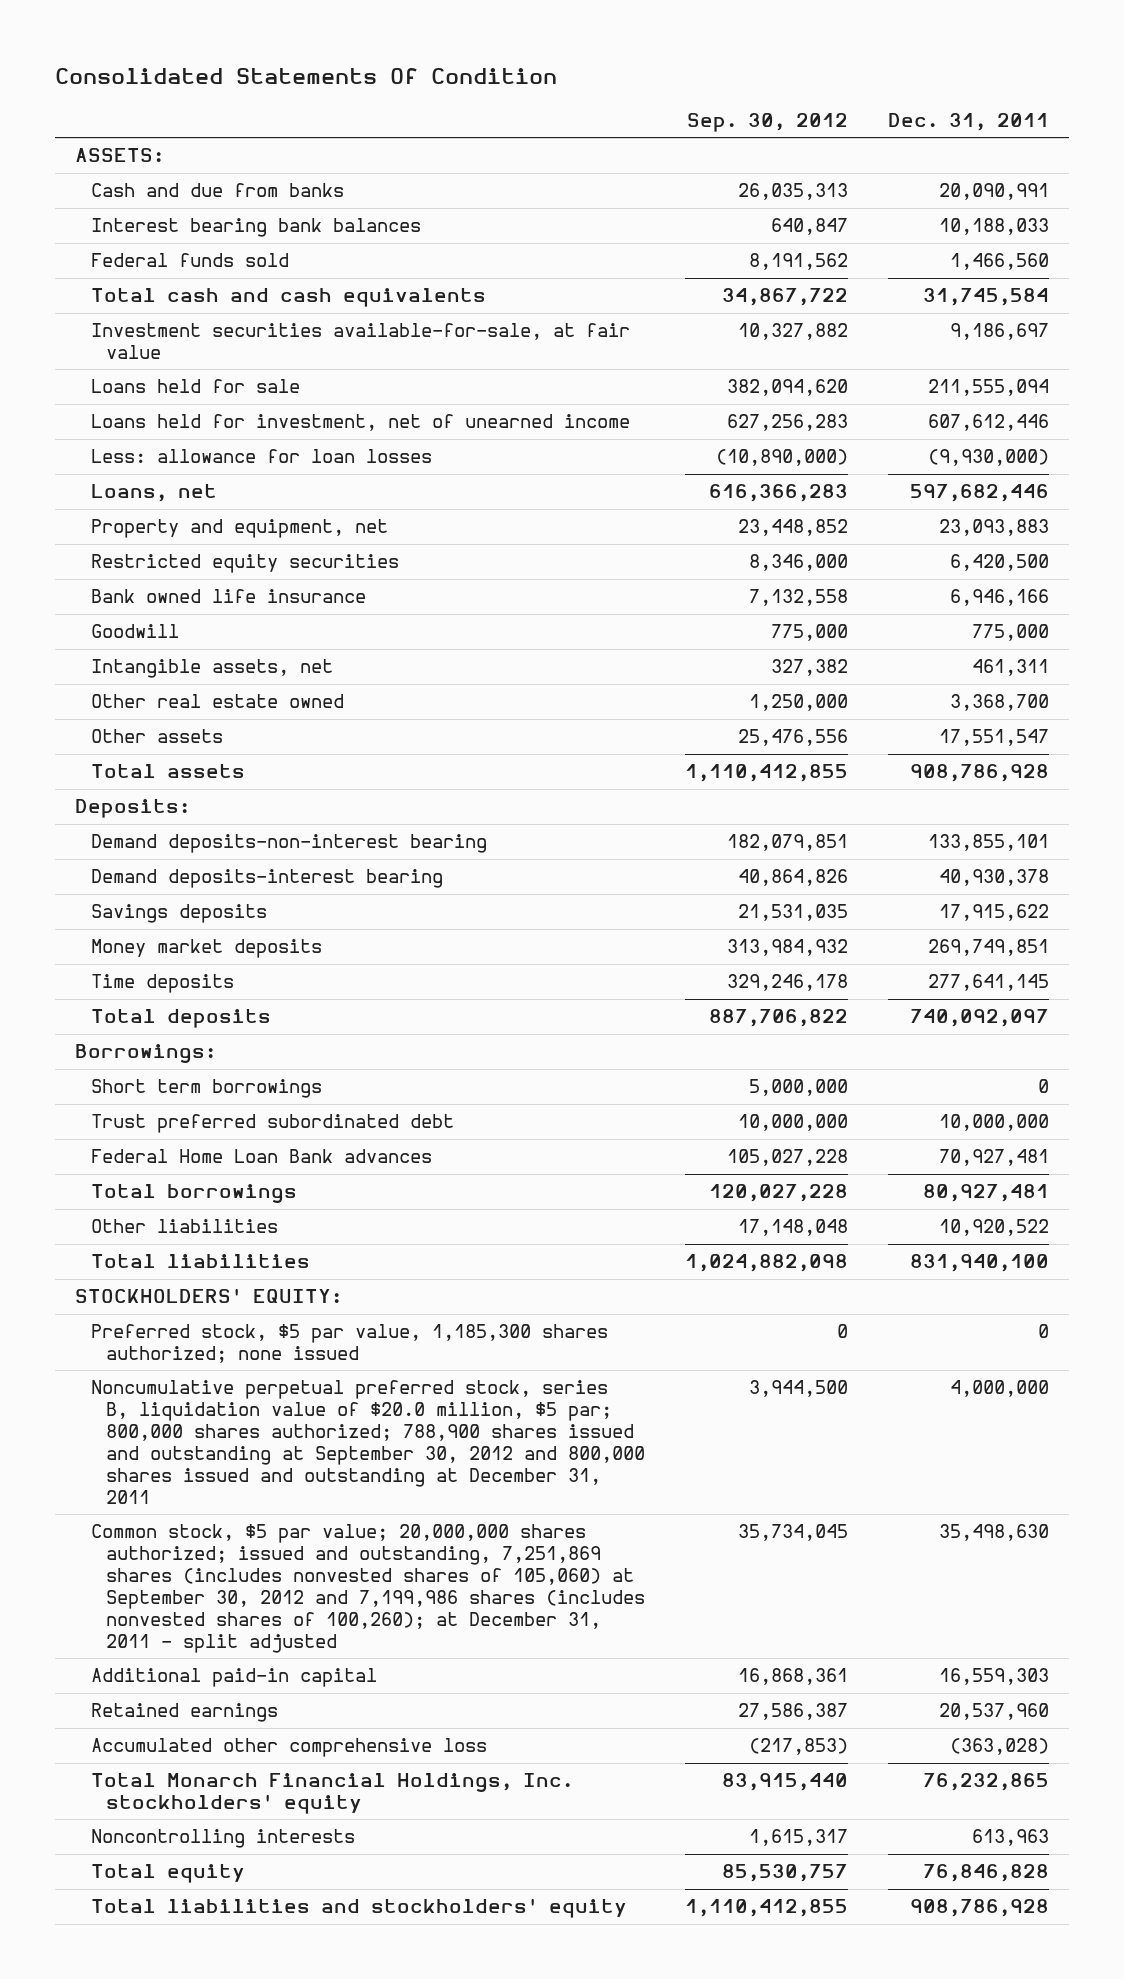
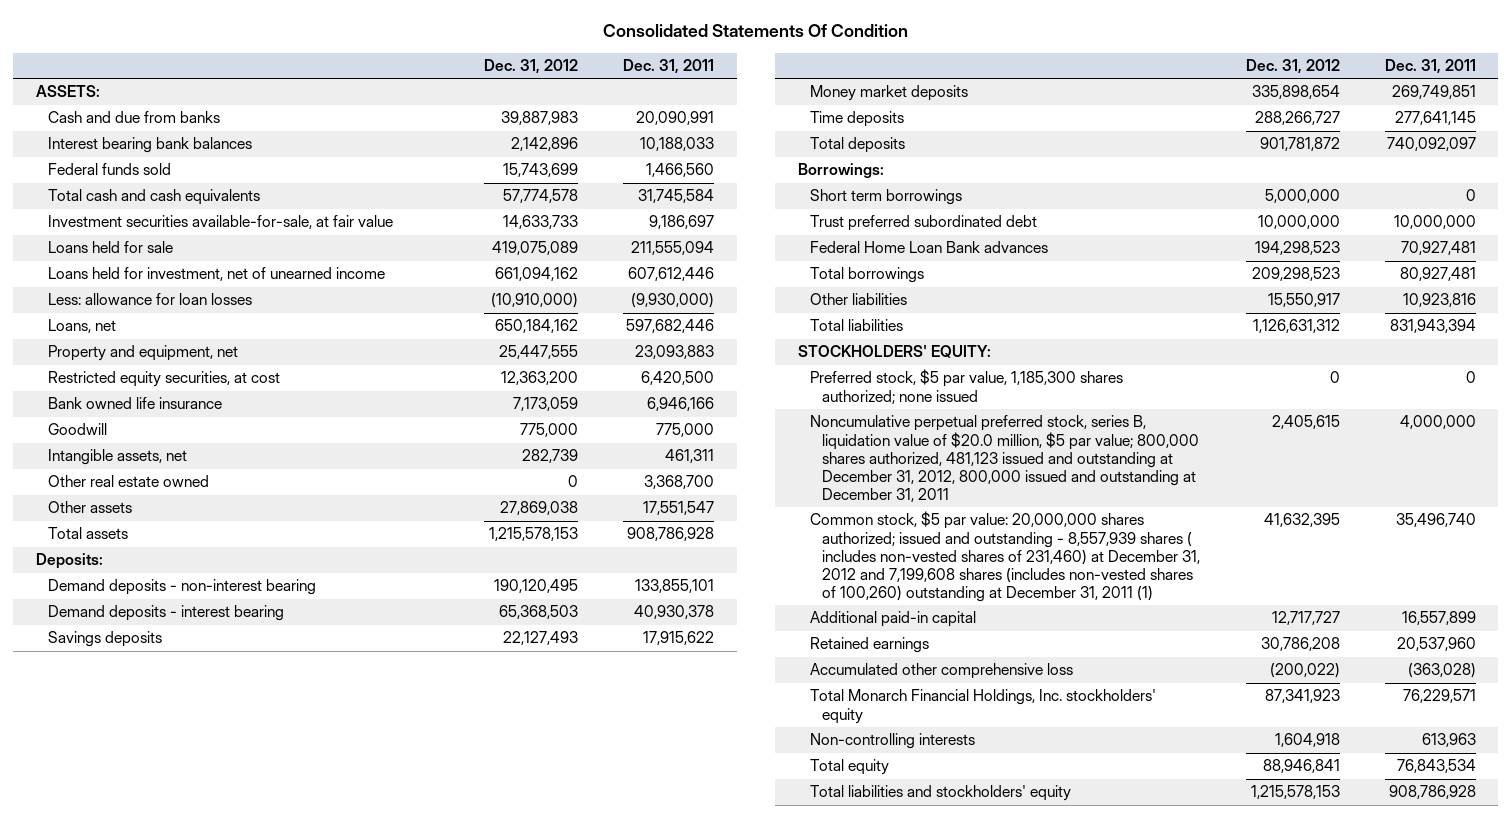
[687,112,849,132] Sep. 30, 2012 -> none
none -> [483,59,578,75] Dec. 31, 2012
[90,554,399,574] Restricted equity securities -> [48,371,281,388] Restricted equity securities, at cost
[90,834,487,854] Demand deposits-non-interest bearing -> [48,579,317,596] Demand deposits - non-interest bearing
[90,869,443,889] Demand deposits-interest bearing -> [48,605,285,622] Demand deposits - interest bearing
[939,1219,1050,1237] 10,920,522 -> [1402,293,1476,308] 10,923,816
[910,1254,1050,1273] 831,940,100 -> [1389,319,1476,334] 831,943,394
[90,1380,646,1504] Noncumulative perpetual preferred stock, series B, liquidation value of $20.0 million, $5 par; 800,000 shares authorized; 788,900 shares issued and outstanding at September 30, 2012 and 800,000 shares issued and outstanding at December 31, 2011 -> [810,415,1200,502] Noncumulative perpetual preferred stock, series B, liquidation value of $20.0 million, $5 par value; 800,000 shares authorized, 481,123 issued and outstanding at December 31, 2012, 800,000 issued and outstanding at December 31, 2011
[90,1524,646,1653] Common stock, $5 par value; 20,000,000 shares authorized; issued and outstanding, 7,251,869 shares (includes nonvested shares of 105,060) at September 30, 2012 and 7,199,986 shares (includes nonvested shares of 100,260); at December 31, 2011 - split adjusted -> [810,511,1201,602] Common stock, $5 par value: 20,000,000 shares authorized; issued and outstanding - 8,557,939 shares ( includes non-vested shares of 231,460) at December 31, 2012 and 7,199,608 shares (includes non-vested shares of 100,260) outstanding at December 31, 2011 (1)
[939,1524,1050,1542] 35,498,630 -> [1395,513,1476,528] 35,496,740
[939,1668,1050,1686] 16,559,303 -> [1401,611,1476,626] 16,557,899
[923,1773,1050,1792] 76,232,865 -> [1402,689,1476,704] 76,229,571
[90,1829,355,1849] Noncontrolling interests -> [810,733,976,750] Non-controlling interests
[923,1864,1050,1883] 76,846,828 -> [1396,759,1476,774] 76,843,534

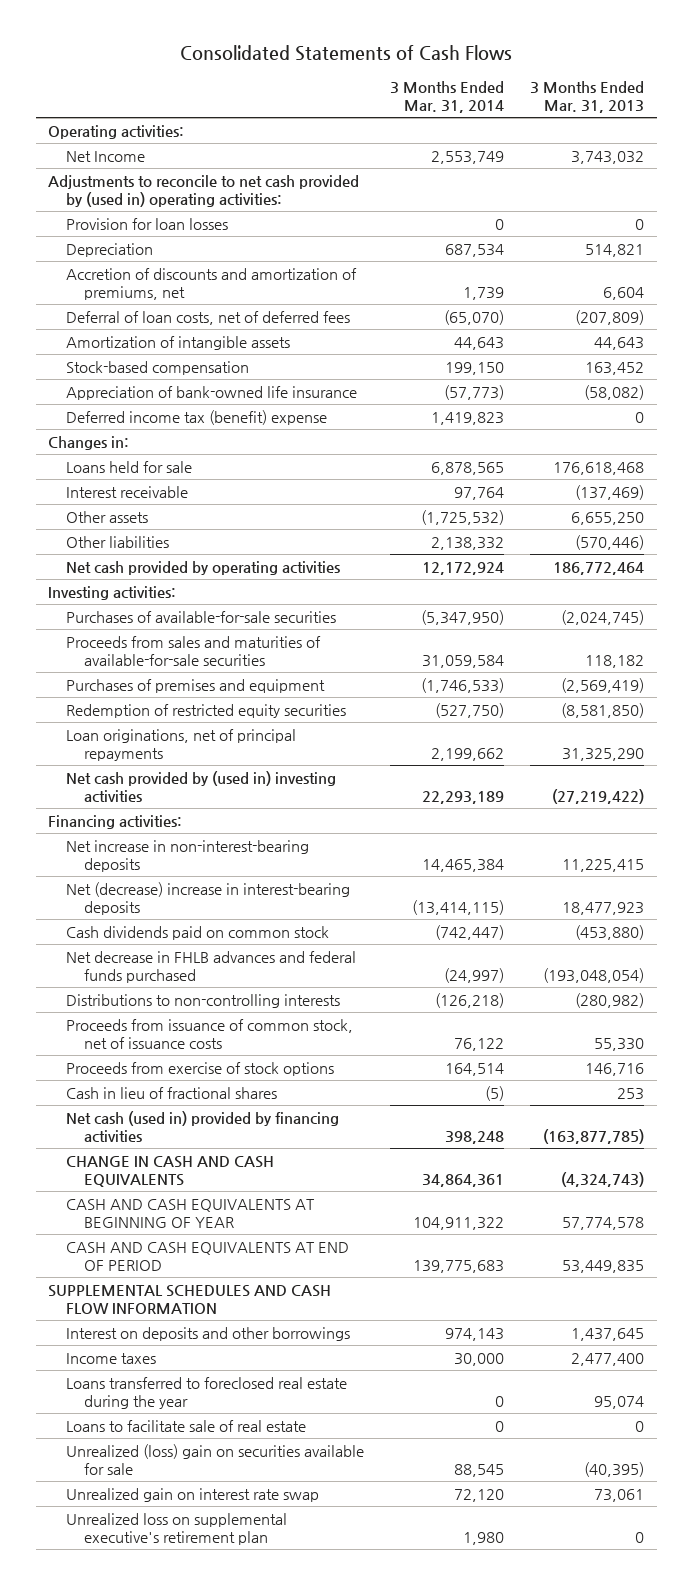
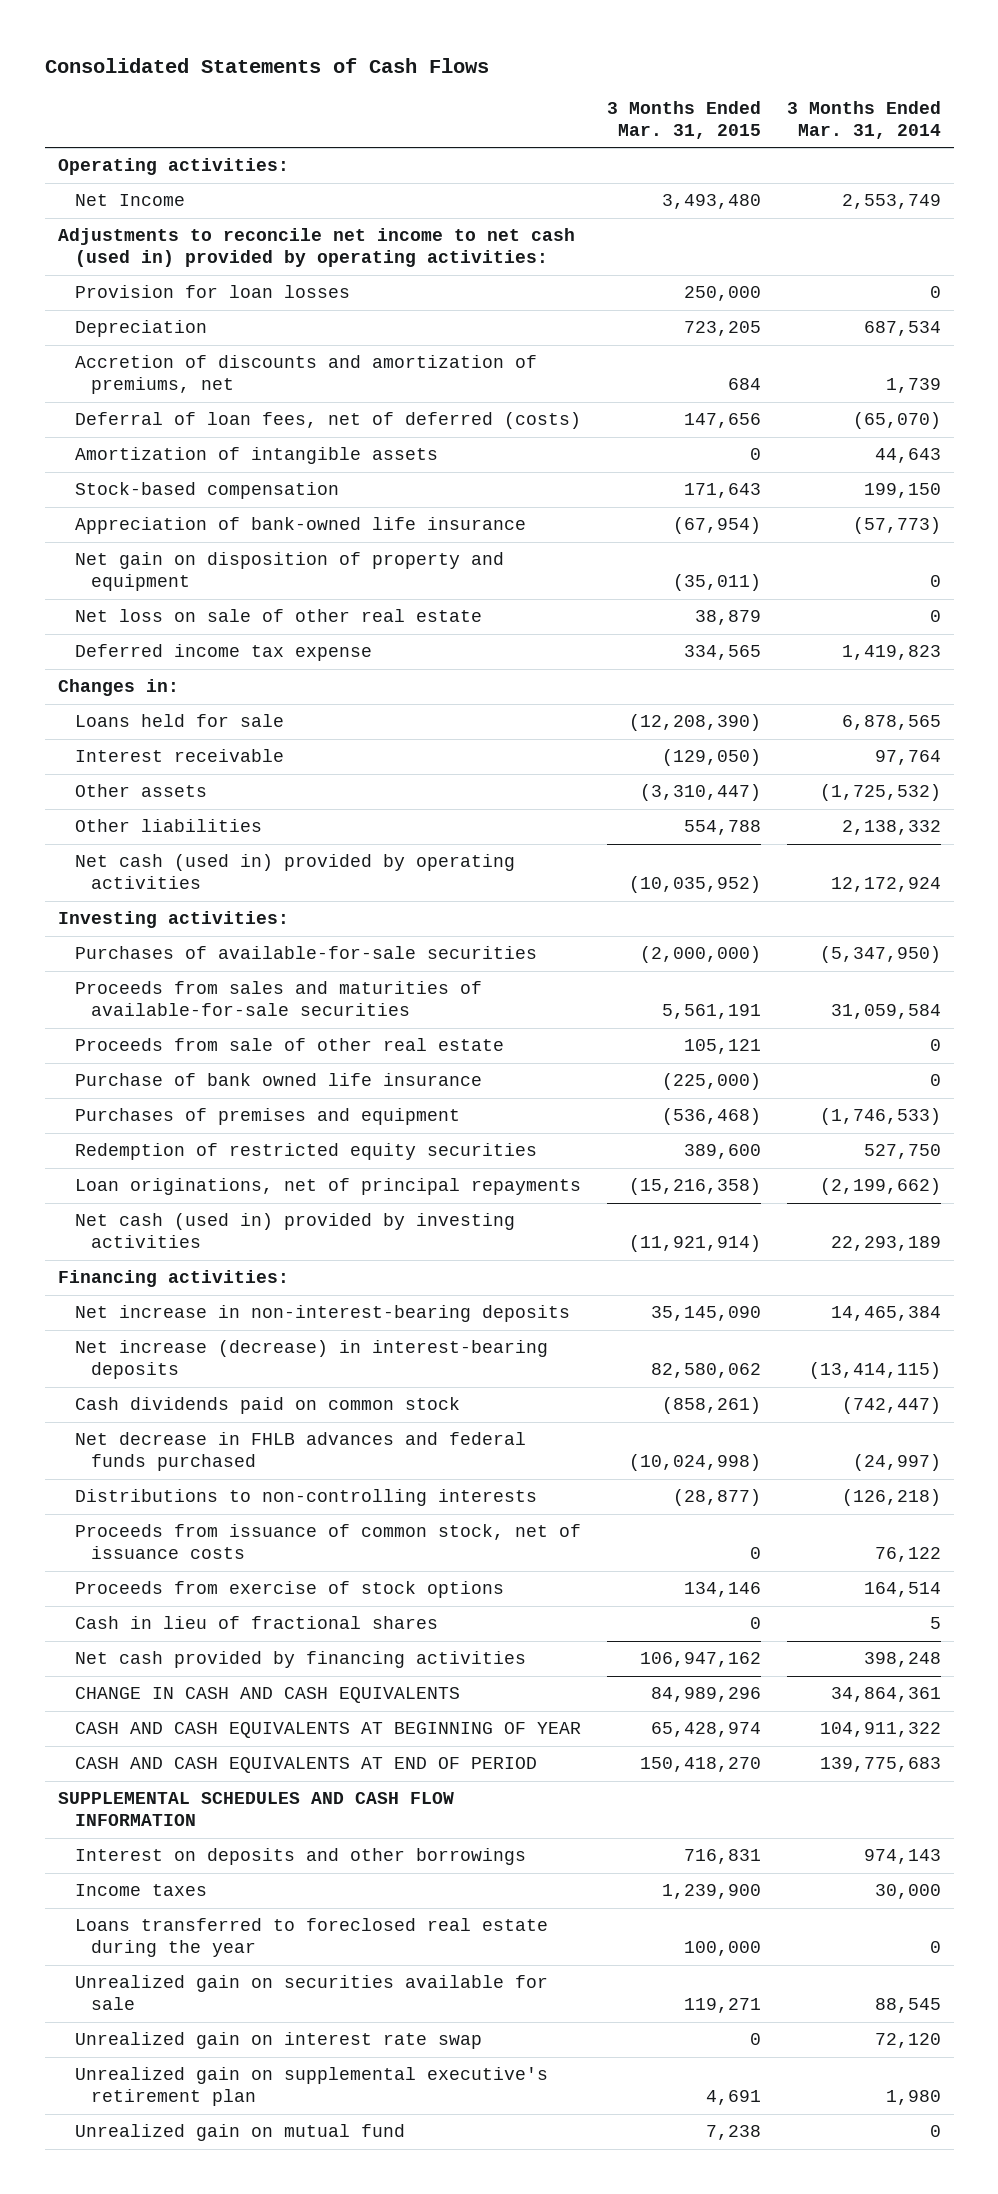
[529,81,644,114] 3 Months Ended Mar. 31, 2013 -> none
none -> [606,101,761,139] 3 Months Ended Mar. 31, 2015
[48,174,360,208] Adjustments to reconcile to net cash provided by (used in) operating activities: -> [57,228,575,268] Adjustments to reconcile net income to net cash (used in) provided by operating activities:
[66,310,351,325] Deferral of loan costs, net of deferred fees -> [74,412,581,430] Deferral of loan fees, net of deferred (costs)
none -> [74,552,504,592] Net gain on disposition of property and equipment
none -> [74,609,482,623] Net loss on sale of other real estate
[66,409,328,425] Deferred income tax (benefit) expense -> [74,644,372,662] Deferred income tax expense
[66,560,341,575] Net cash provided by operating activities -> [74,854,515,890] Net cash (used in) provided by operating activities
none -> [74,1038,504,1052] Proceeds from sale of other real estate
none -> [74,1073,482,1087] Purchase of bank owned life insurance
[435,702,505,718] (527,750) -> [863,1144,941,1160] 527,750
[431,748,505,762] 2,199,662 -> [819,1178,941,1196] (2,199,662)
[66,770,337,803] Net cash provided by (used in) investing activities -> [74,1213,515,1249] Net cash (used in) provided by investing activities
[66,881,351,916] Net (decrease) increase in interest-bearing deposits -> [74,1340,548,1380] Net increase (decrease) in interest-bearing deposits
[485,1085,505,1101] (5) -> [929,1617,941,1630] 5
[66,1110,340,1143] Net cash (used in) provided by financing activities -> [74,1651,526,1669] Net cash provided by financing activities
[66,1419,307,1432] Loans to facilitate sale of real estate -> none
[66,1443,365,1476] Unrealized (loss) gain on securities available for sale -> [74,1975,548,2011] Unrealized gain on securities available for sale
[66,1512,288,1546] Unrealized loss on supplemental executive's retirement plan -> [74,2067,548,2107] Unrealized gain on supplemental executive's retirement plan
none -> [74,2124,405,2142] Unrealized gain on mutual fund

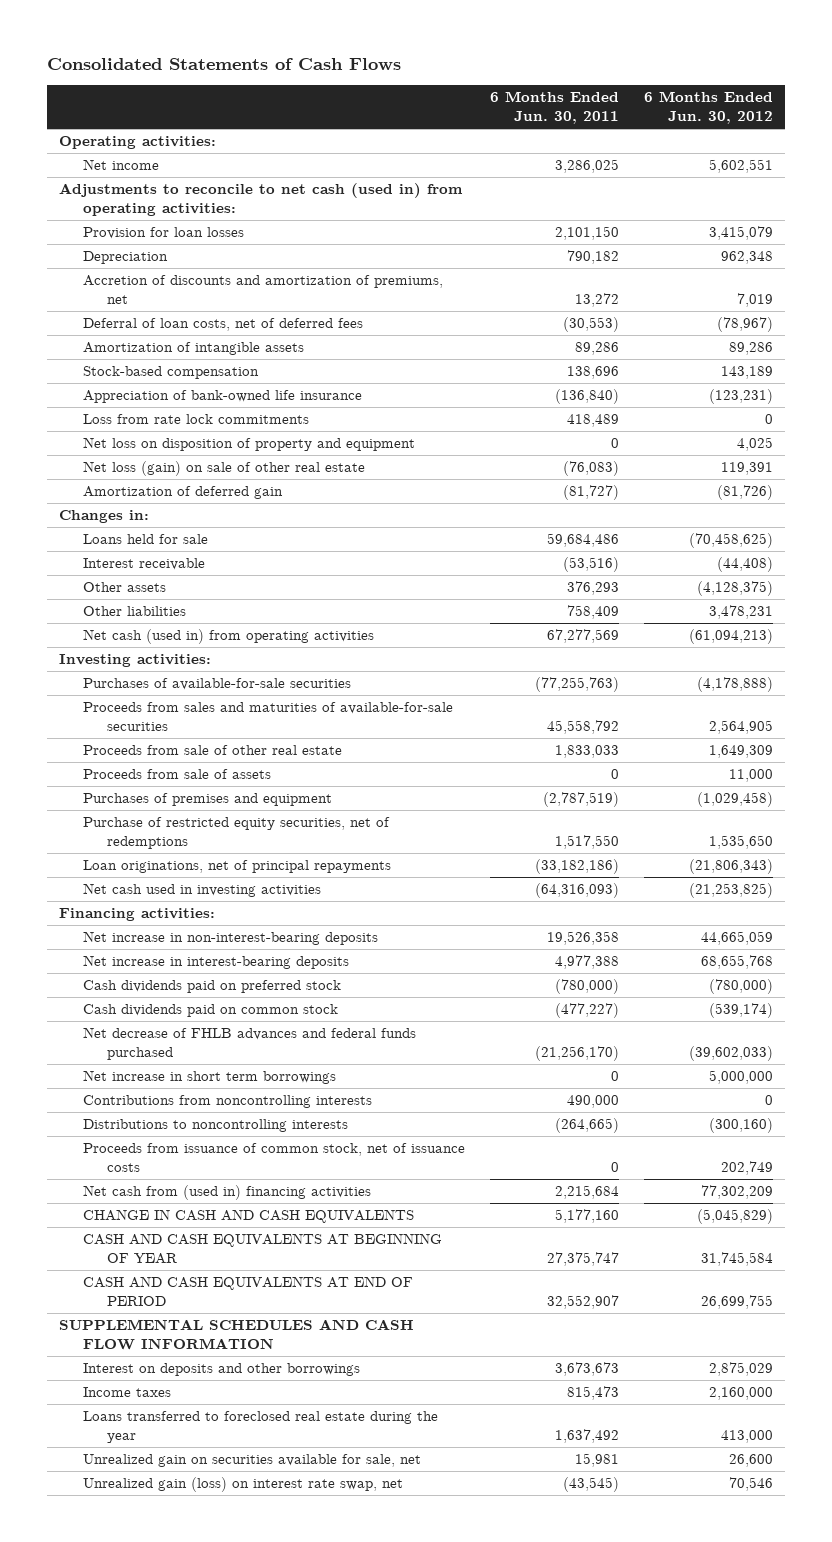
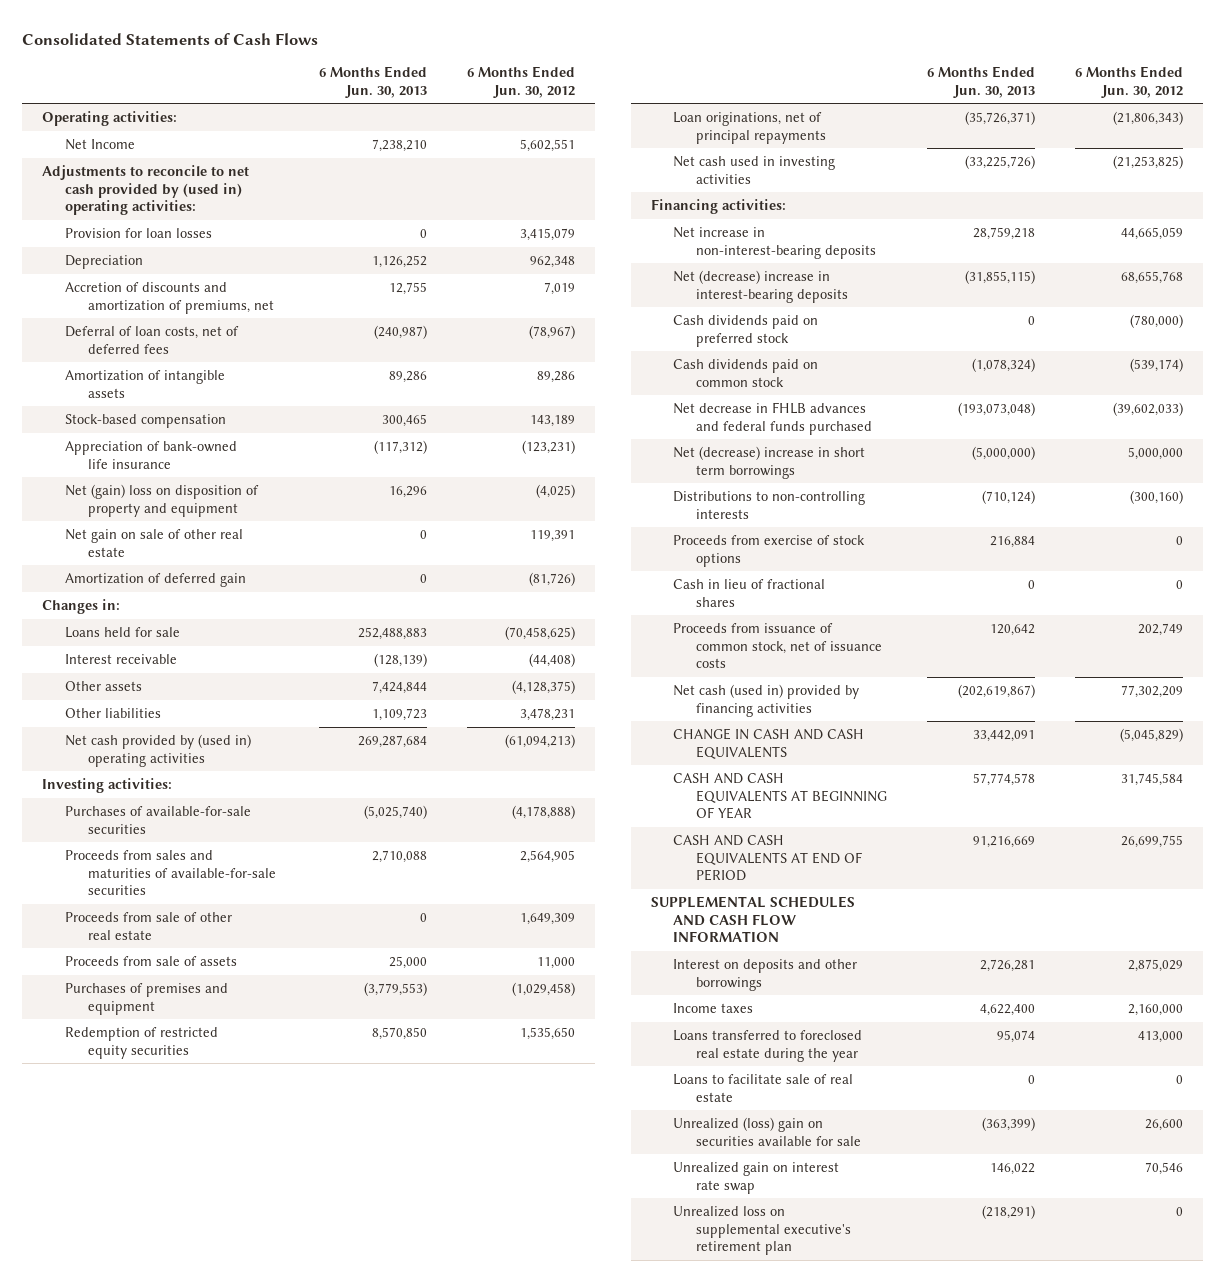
[489,91,619,125] 6 Months Ended Jun. 30, 2011 -> none
none -> [318,66,427,98] 6 Months Ended Jun. 30, 2013
[82,159,159,171] Net income -> [64,139,135,151] Net Income
[59,183,464,217] Adjustments to reconcile to net cash (used in) from operating activities: -> [42,165,250,215] Adjustments to reconcile to net cash provided by (used in) operating activities:
[82,414,309,425] Loss from rate lock commitments -> none
[82,437,415,452] Net loss on disposition of property and equipment -> [64,484,259,517] Net (gain) loss on disposition of property and equipment
[736,437,773,452] 4,025 -> [535,484,575,499] (4,025)
[82,461,365,477] Net loss (gain) on sale of other real estate -> [64,529,243,557] Net gain on sale of other real estate
[82,629,374,645] Net cash (used in) from operating activities -> [64,734,251,767] Net cash provided by (used in) operating activities
[82,817,390,850] Purchase of restricted equity securities, net of redemptions -> [64,1027,218,1059] Redemption of restricted equity securities
[82,955,349,970] Net increase in interest-bearing deposits -> [673,270,849,303] Net (decrease) increase in interest-bearing deposits
[82,1095,372,1109] Contributions from noncontrolling interests -> none
[82,1027,416,1061] Net decrease of FHLB advances and federal funds purchased -> [673,402,873,435] Net decrease in FHLB advances and federal funds purchased
[82,1070,336,1085] Net increase in short term borrowings -> [673,446,866,479] Net (decrease) increase in short term borrowings
[82,1119,348,1133] Distributions to noncontrolling interests -> [673,491,866,519] Distributions to non-controlling interests
none -> [673,535,866,567] Proceeds from exercise of stock options
none -> [673,579,826,607] Cash in lieu of fractional shares
[82,1185,371,1201] Net cash from (used in) financing activities -> [673,684,860,717] Net cash (used in) provided by financing activities
none -> [673,1074,854,1102] Loans to facilitate sale of real estate
[82,1454,421,1468] Unrealized gain on securities available for sale, net -> [673,1117,862,1146] Unrealized (loss) gain on securities available for sale
[82,1477,403,1493] Unrealized gain (loss) on interest rate swap, net -> [673,1162,840,1194] Unrealized gain on interest rate swap
none -> [673,1206,852,1255] Unrealized loss on supplemental executive's retirement plan

